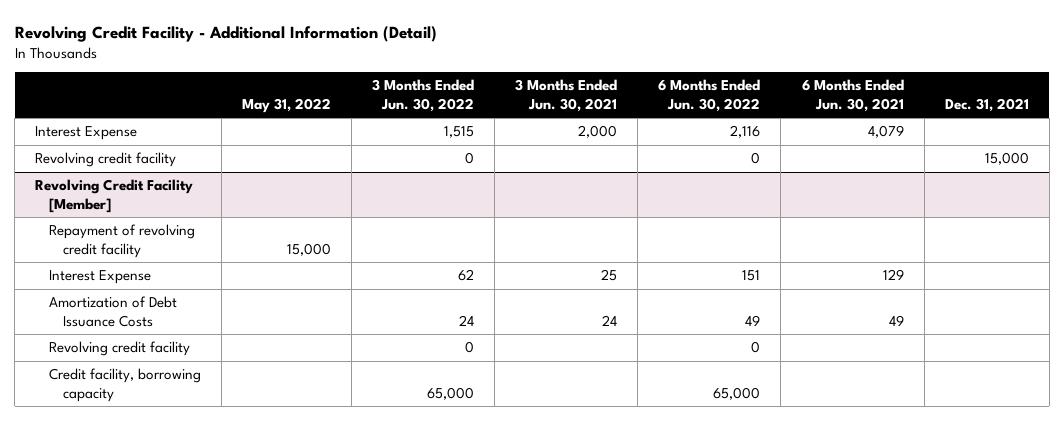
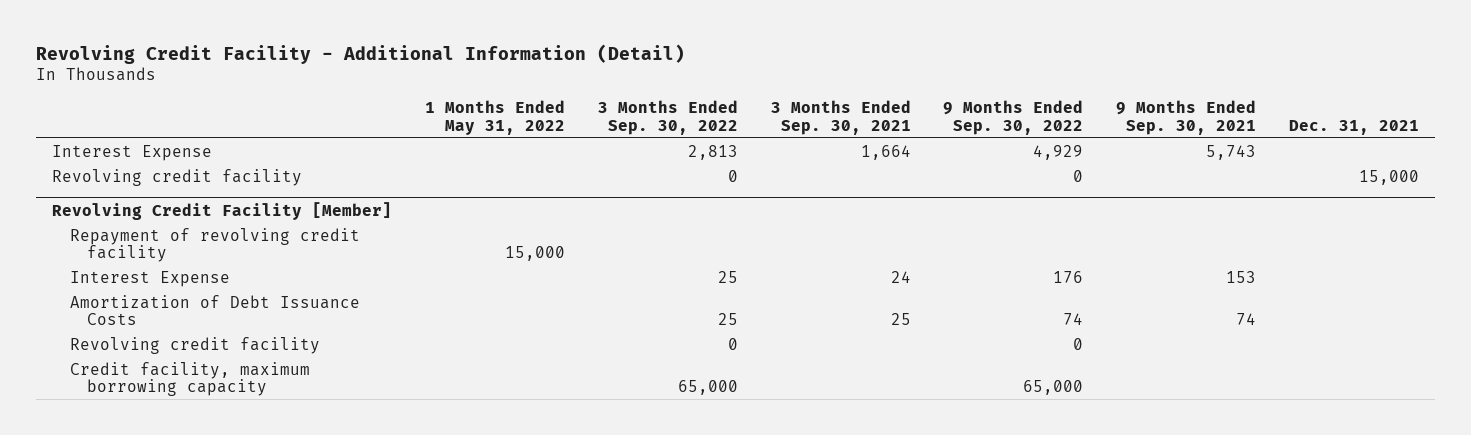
[242,97,332,113] May 31, 2022 -> none
[372,79,475,112] 3 Months Ended Jun. 30, 2022 -> none
[515,79,618,112] 3 Months Ended Jun. 30, 2021 -> none
[658,79,761,112] 6 Months Ended Jun. 30, 2022 -> none
[801,79,904,112] 6 Months Ended Jun. 30, 2021 -> none
none -> [425,100,566,135] 1 Months Ended May 31, 2022
none -> [597,100,738,135] 3 Months Ended Sep. 30, 2022
none -> [770,100,911,135] 3 Months Ended Sep. 30, 2021
none -> [943,100,1084,135] 9 Months Ended Sep. 30, 2022
none -> [1116,100,1257,135] 9 Months Ended Sep. 30, 2021
[48,368,201,402] Credit facility, borrowing capacity -> [69,361,310,397] Credit facility, maximum borrowing capacity

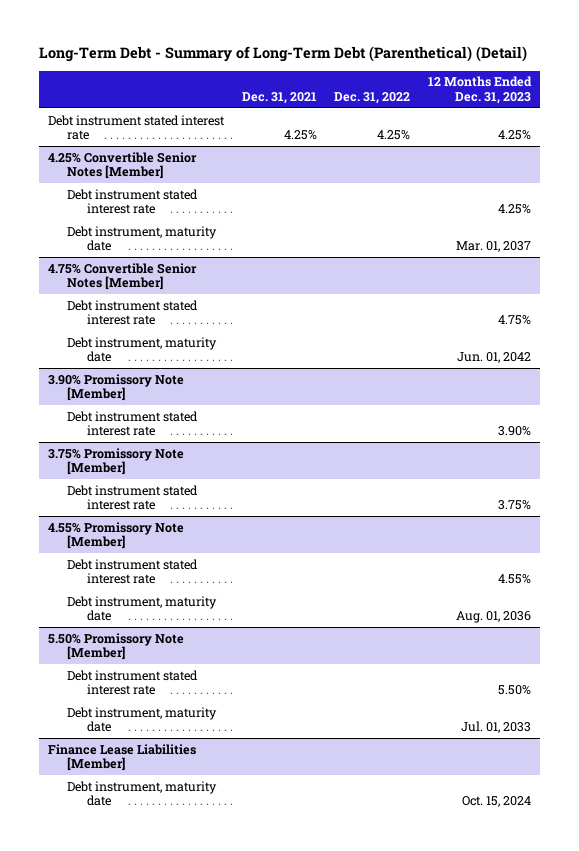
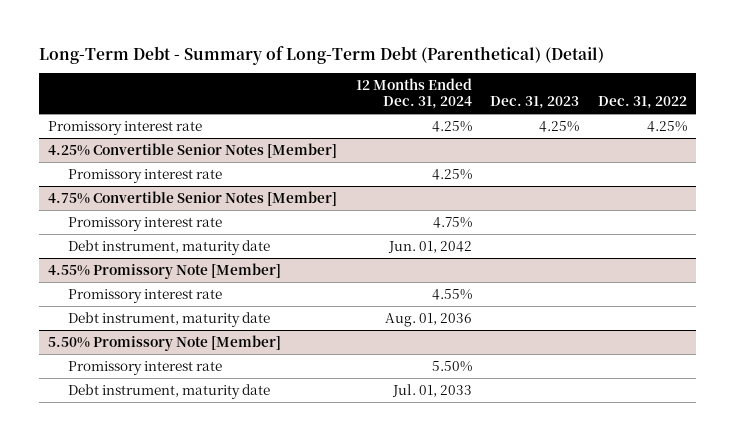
[241,92,317,105] Dec. 31, 2021 -> none
[428,76,533,105] 12 Months Ended Dec. 31, 2023 -> none
none -> [355,77,472,110] 12 Months Ended Dec. 31, 2024
none -> [490,96,580,110] Dec. 31, 2023
[48,114,226,141] Debt instrument stated interest rate -> [48,120,203,135] Promissory interest rate
[67,225,218,252] Debt instrument, maturity date -> none
[67,188,199,215] Debt instrument stated interest rate -> [67,168,222,183] Promissory interest rate
[67,299,199,326] Debt instrument stated interest rate -> [67,216,222,231] Promissory interest rate
[48,373,185,402] 3.90% Promissory Note [Member] -> none
[67,410,199,437] Debt instrument stated interest rate -> none
[48,447,185,476] 3.75% Promissory Note [Member] -> none
[67,484,199,511] Debt instrument stated interest rate -> none
[67,558,199,585] Debt instrument stated interest rate -> [67,288,222,303] Promissory interest rate
[67,669,199,696] Debt instrument stated interest rate -> [67,360,222,375] Promissory interest rate
[48,743,197,772] Finance Lease Liabilities [Member] -> none
[67,780,218,807] Debt instrument, maturity date -> none

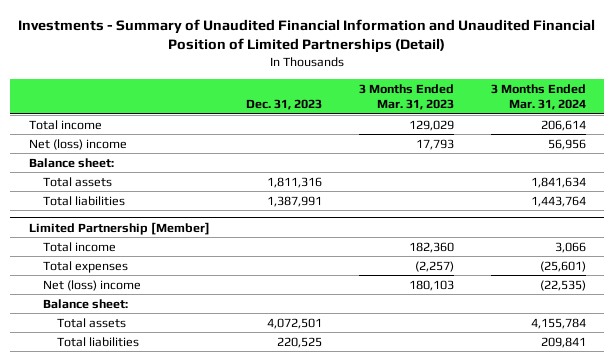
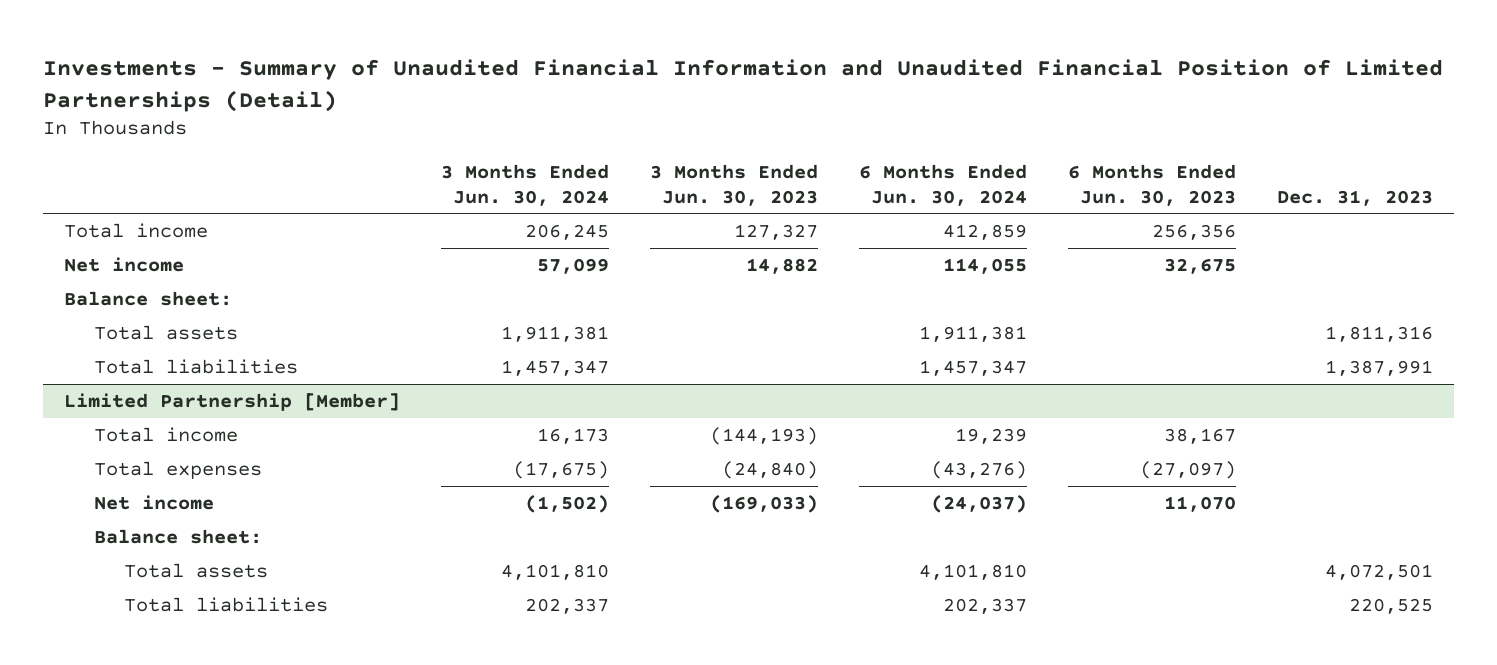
[358,83,454,111] 3 Months Ended Mar. 31, 2023 -> none
[490,83,586,111] 3 Months Ended Mar. 31, 2024 -> none
none -> [440,163,609,206] 3 Months Ended Jun. 30, 2024
none -> [649,163,818,206] 3 Months Ended Jun. 30, 2023
none -> [858,163,1027,206] 6 Months Ended Jun. 30, 2024
none -> [1068,163,1237,206] 6 Months Ended Jun. 30, 2023
[28,138,127,150] Net (loss) income -> [63,256,184,272] Net income
[43,279,142,291] Net (loss) income -> [93,494,214,510] Net income

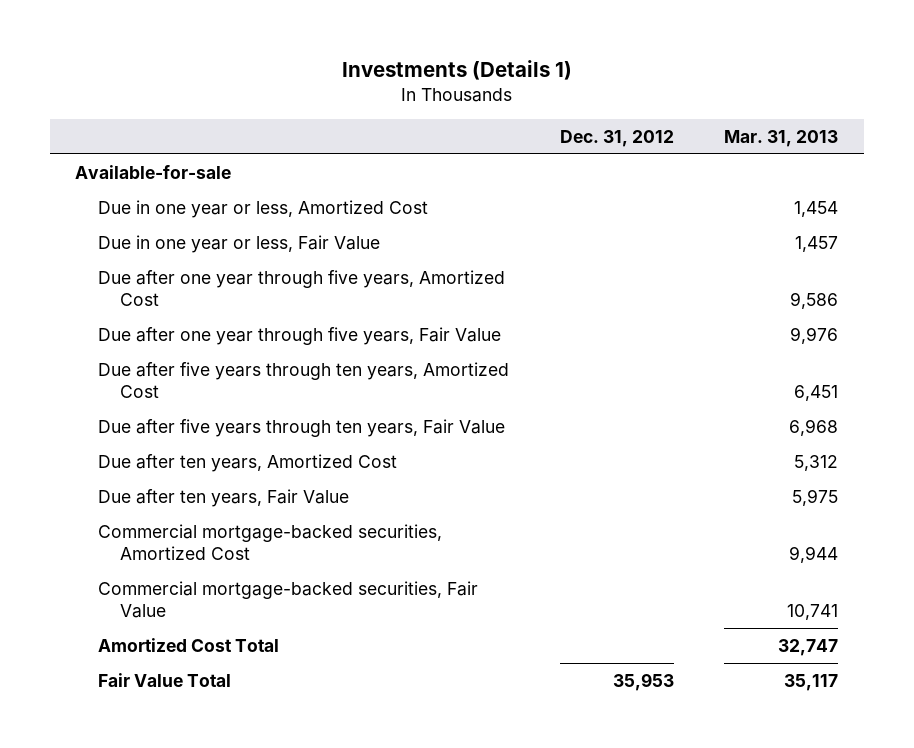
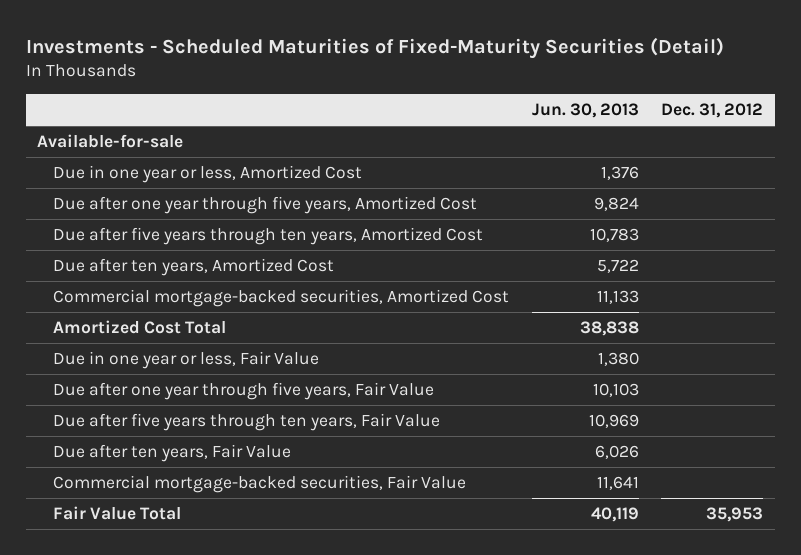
[341,60,572,81] Investments (Details 1) -> [26,36,725,59] Investments - Scheduled Maturities of Fixed-Maturity Securities (Detail)
[724,129,839,147] Mar. 31, 2013 -> none
none -> [531,102,639,118] Jun. 30, 2013
[97,234,380,253] Due in one year or less, Fair Value -> [53,351,320,370] Due in one year or less, Fair Value
[97,326,501,345] Due after one year through five years, Fair Value -> [53,382,435,401] Due after one year through five years, Fair Value
[97,418,505,437] Due after five years through ten years, Fair Value -> [53,413,441,432] Due after five years through ten years, Fair Value
[97,488,349,507] Due after ten years, Fair Value -> [53,444,292,463] Due after ten years, Fair Value
[97,580,478,619] Commercial mortgage-backed securities, Fair Value -> [53,475,467,494] Commercial mortgage-backed securities, Fair Value

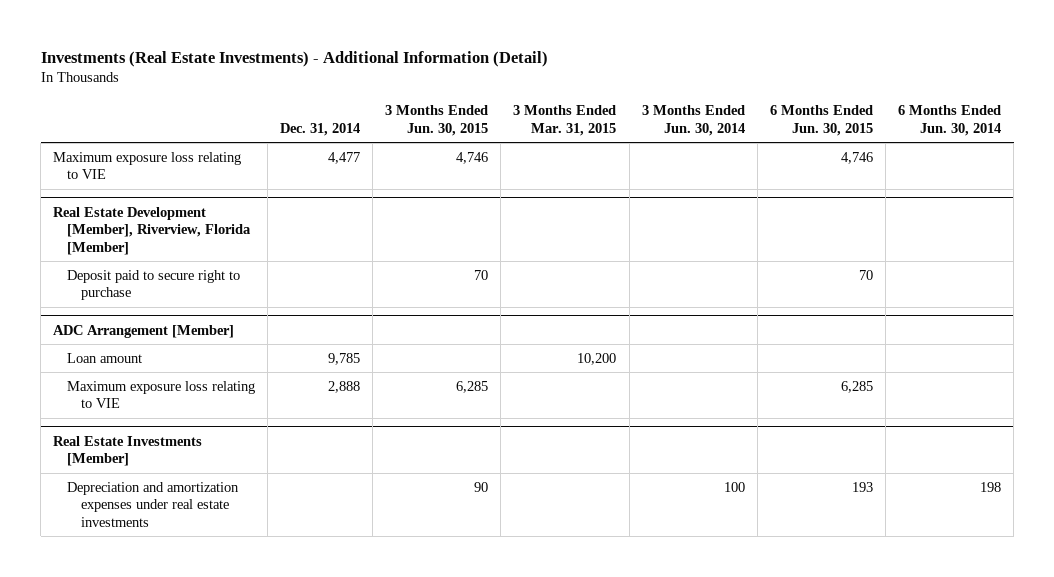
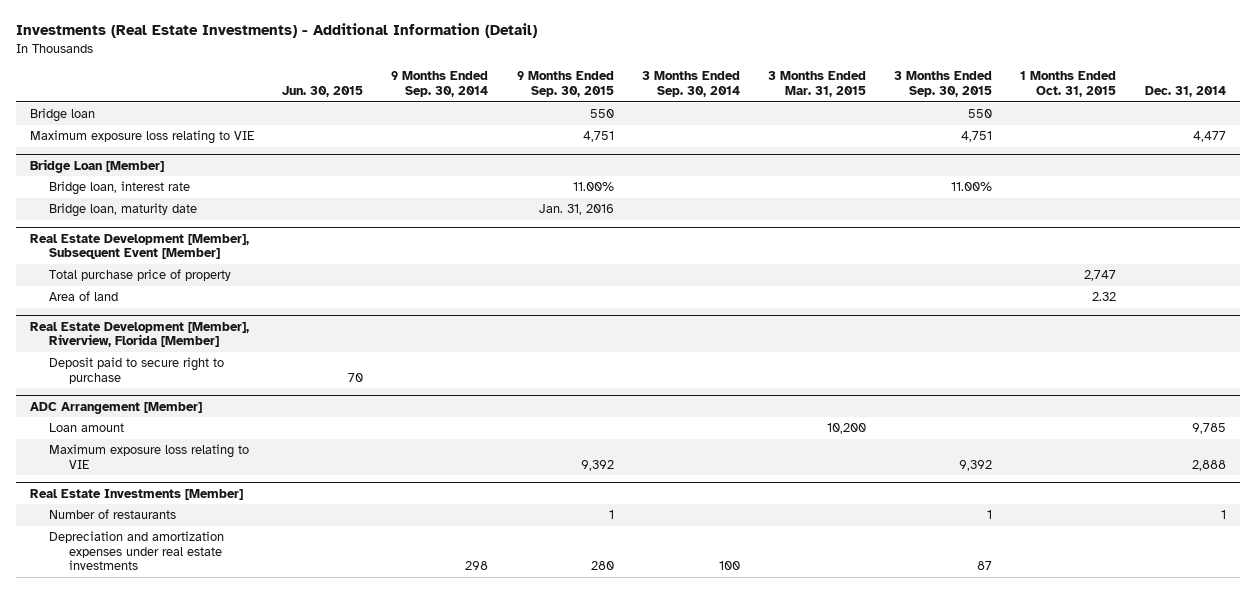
[385,105,489,136] 3 Months Ended Jun. 30, 2015 -> none
[641,105,745,136] 3 Months Ended Jun. 30, 2014 -> none
[769,105,873,136] 6 Months Ended Jun. 30, 2015 -> none
[897,105,1001,136] 6 Months Ended Jun. 30, 2014 -> none
none -> [282,86,364,98] Jun. 30, 2015
none -> [391,71,489,98] 9 Months Ended Sep. 30, 2014
none -> [516,71,614,98] 9 Months Ended Sep. 30, 2015
none -> [641,71,740,98] 3 Months Ended Sep. 30, 2014
none -> [894,71,993,98] 3 Months Ended Sep. 30, 2015
none -> [1020,71,1117,98] 1 Months Ended Oct. 31, 2015
none -> [29,108,95,123] Bridge loan
none -> [29,158,164,173] Bridge Loan [Member]
none -> [49,181,191,196] Bridge loan, interest rate
none -> [49,203,198,218] Bridge loan, maturity date
none -> [29,233,249,260] Real Estate Development [Member], Subsequent Event [Member]
none -> [49,269,232,282] Total purchase price of property
none -> [49,291,119,302] Area of land
none -> [49,509,177,520] Number of restaurants

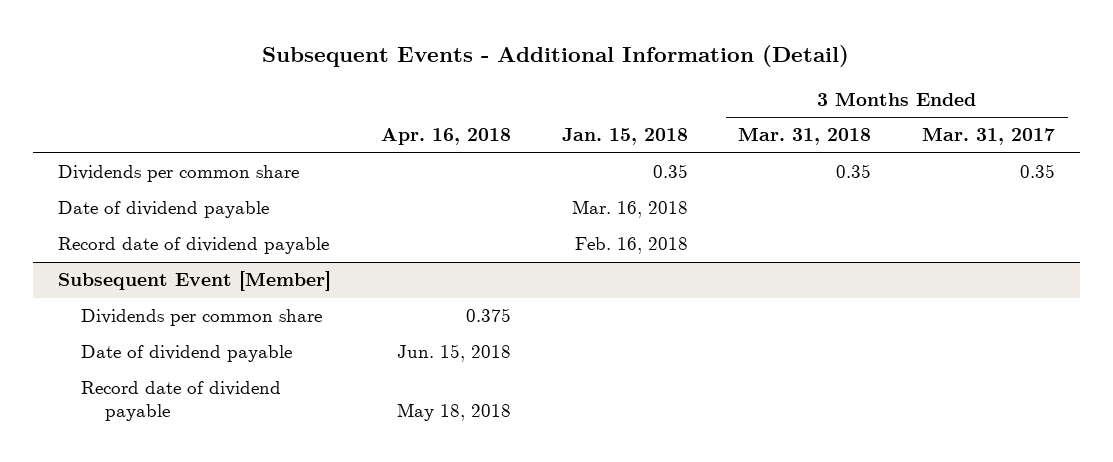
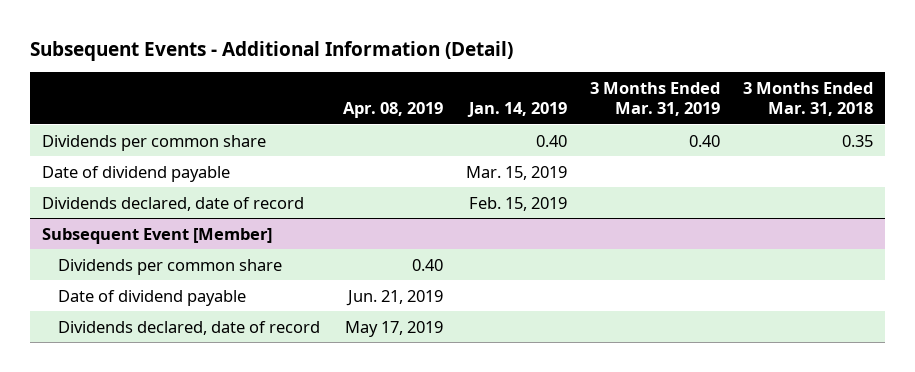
[381,128,512,146] Apr. 16, 2018 -> none
[561,128,688,146] Jan. 15, 2018 -> none
[921,127,1055,146] Mar. 31, 2017 -> none
none -> [342,102,443,119] Apr. 08, 2019
none -> [466,102,567,118] Jan. 14, 2019
none -> [590,81,721,117] 3 Months Ended Mar. 31, 2019
[57,237,329,255] Record date of dividend payable -> [41,196,304,211] Dividends declared, date of record
[81,381,282,422] Record date of dividend payable -> [57,320,320,335] Dividends declared, date of record

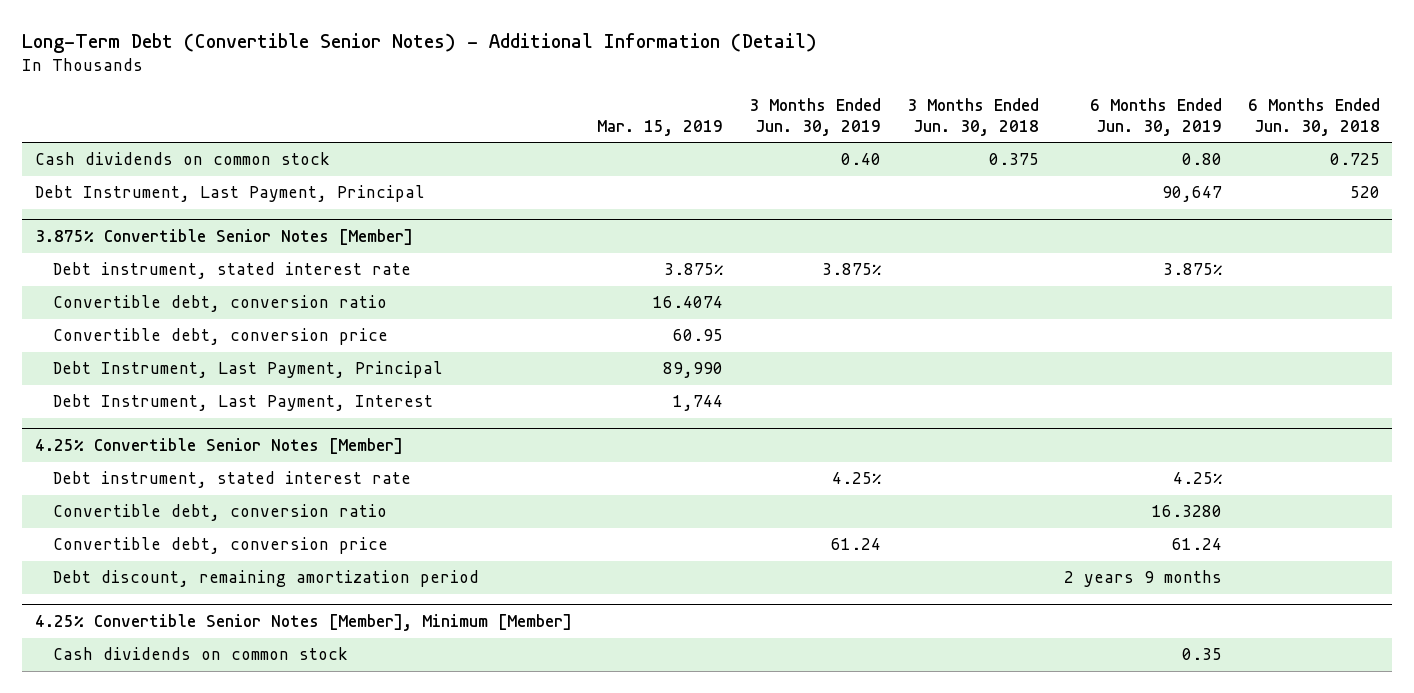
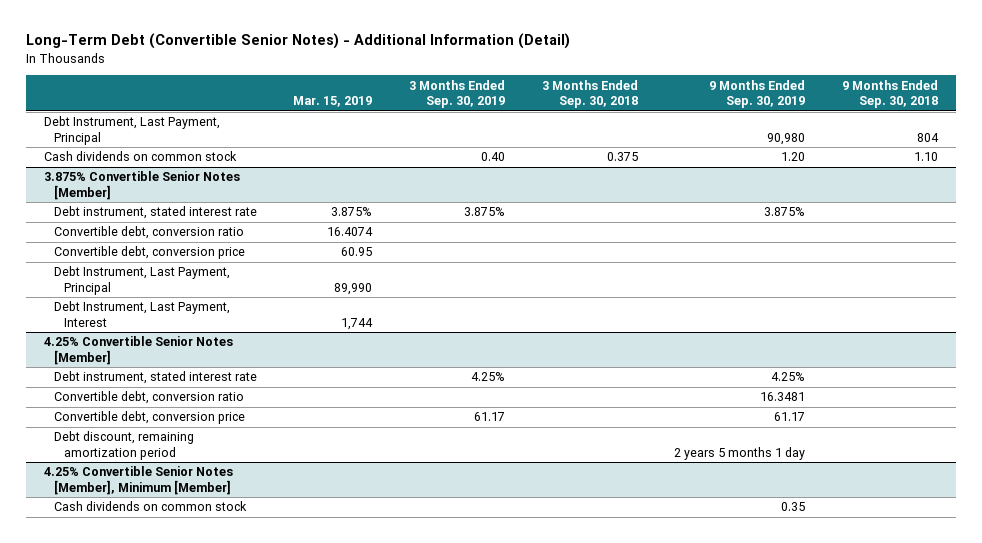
[748,97,881,136] 3 Months Ended Jun. 30, 2019 -> none
[906,97,1039,136] 3 Months Ended Jun. 30, 2018 -> none
[1090,97,1223,136] 6 Months Ended Jun. 30, 2019 -> none
[1247,97,1380,136] 6 Months Ended Jun. 30, 2018 -> none
none -> [409,79,506,109] 3 Months Ended Sep. 30, 2019
none -> [541,79,638,109] 3 Months Ended Sep. 30, 2018
none -> [709,79,806,109] 9 Months Ended Sep. 30, 2019
none -> [841,79,938,109] 9 Months Ended Sep. 30, 2018
[34,152,330,166] Cash dividends on common stock -> [44,151,238,162] Cash dividends on common stock

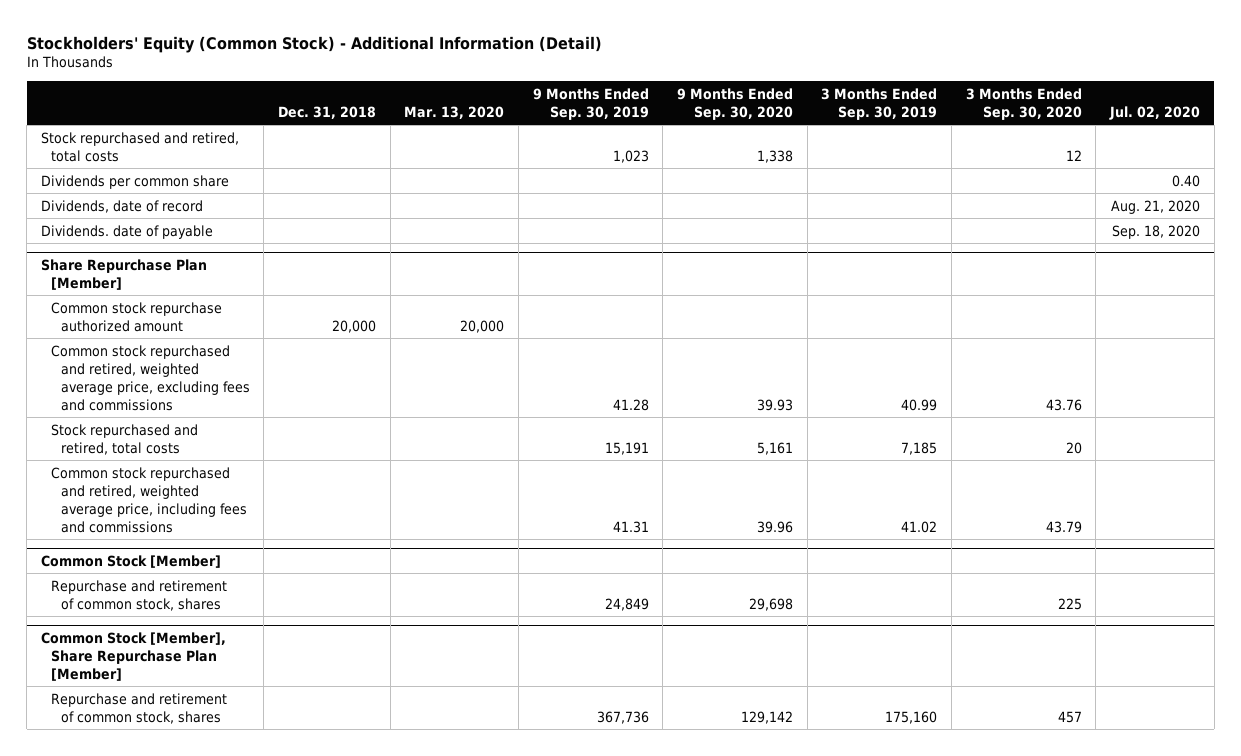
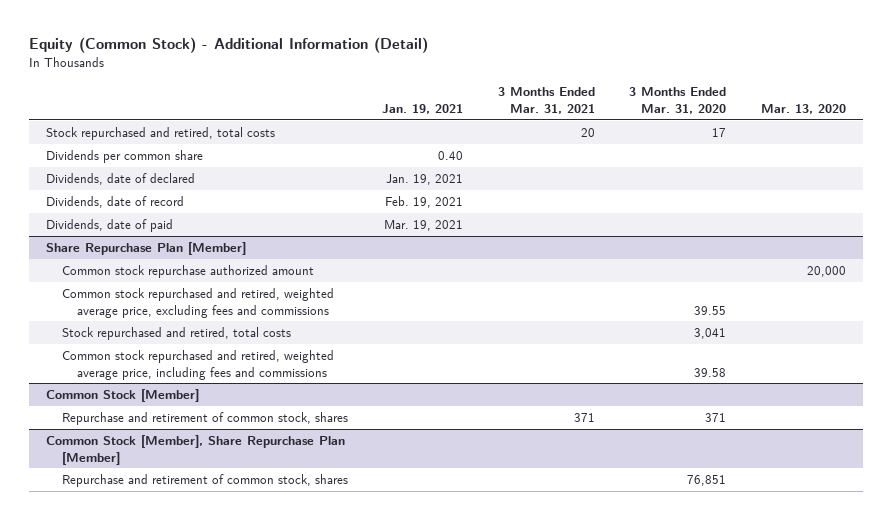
[26,35,602,53] Stockholders' Equity (Common Stock) - Additional Information (Detail) -> [28,37,428,54] Equity (Common Stock) - Additional Information (Detail)
[278,105,377,119] Dec. 31, 2018 -> none
[532,87,649,120] 9 Months Ended Sep. 30, 2019 -> none
[677,87,794,120] 9 Months Ended Sep. 30, 2020 -> none
[821,87,938,120] 3 Months Ended Sep. 30, 2019 -> none
[965,87,1082,120] 3 Months Ended Sep. 30, 2020 -> none
[1109,105,1201,120] Jul. 02, 2020 -> none
none -> [382,104,464,115] Jan. 19, 2021
none -> [497,87,595,115] 3 Months Ended Mar. 31, 2021
none -> [629,87,727,115] 3 Months Ended Mar. 31, 2020
none -> [46,172,196,185] Dividends, date of declared
[41,224,214,239] Dividends. date of payable -> [46,218,174,232] Dividends, date of paid

